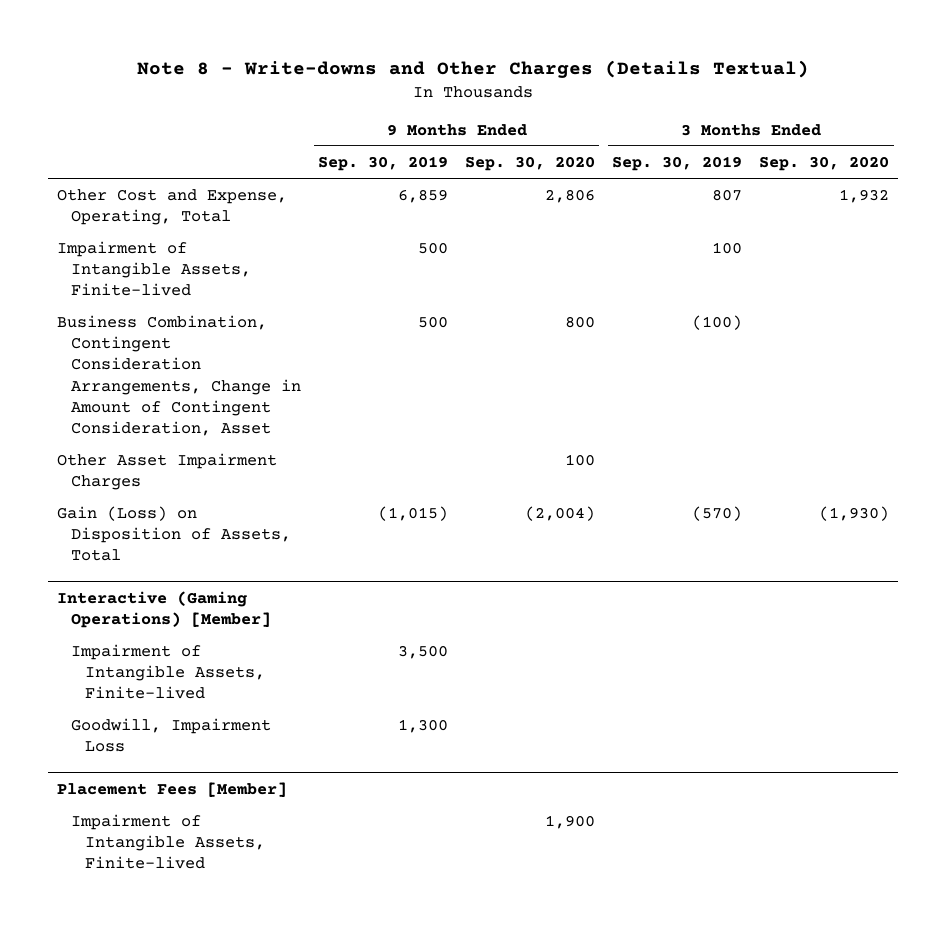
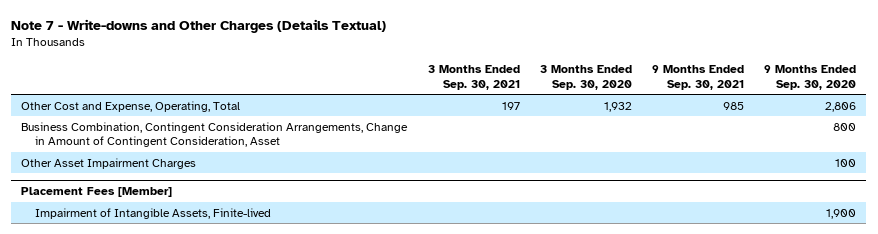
[136,60,809,79] Note 8 - Write-downs and Other Charges (Details Textual) -> [11,19,387,34] Note 7 - Write-downs and Other Charges (Details Textual)
[318,155,449,171] Sep. 30, 2019 -> none
[612,155,743,171] Sep. 30, 2019 -> none
none -> [427,65,520,90] 3 Months Ended Sep. 30, 2021
none -> [651,65,744,90] 9 Months Ended Sep. 30, 2021
[56,240,252,297] Impairment of Intangible Assets, Finite-lived -> none
[56,505,292,562] Gain (Loss) on Disposition of Assets, Total -> none
[56,590,272,628] Interactive (Gaming Operations) [Member] -> none
[71,643,266,700] Impairment of Intangible Assets, Finite-lived -> none
[71,717,272,753] Goodwill, Impairment Loss -> none

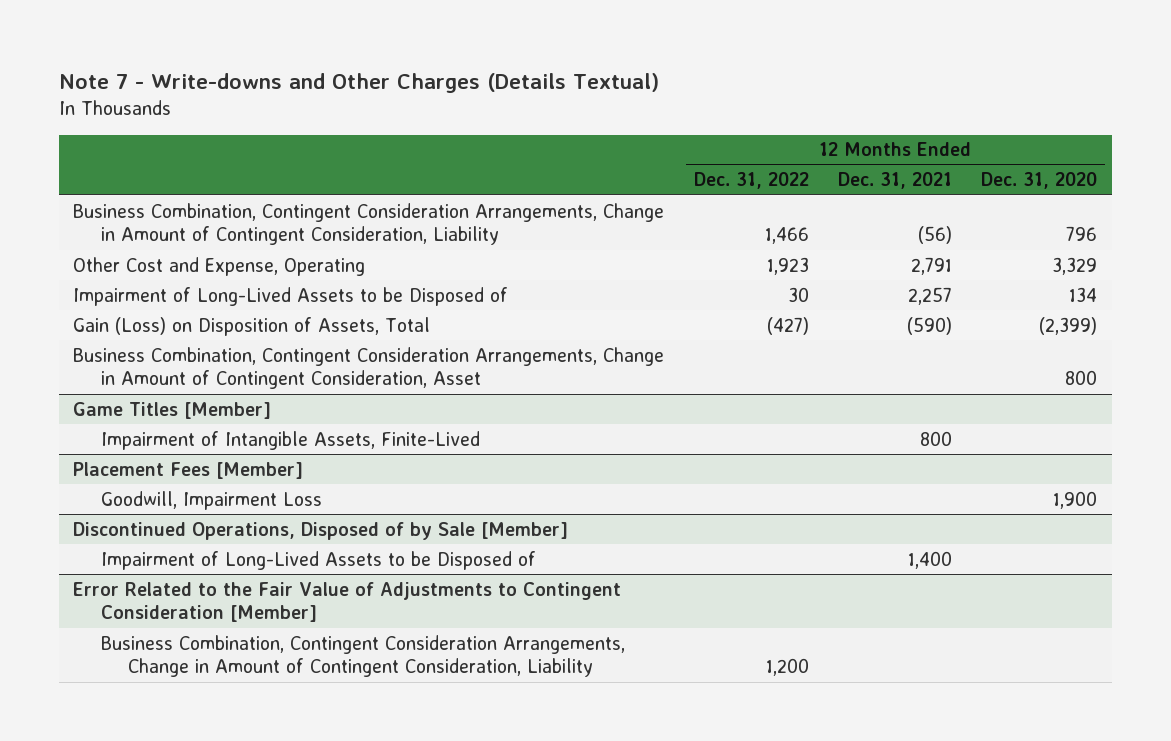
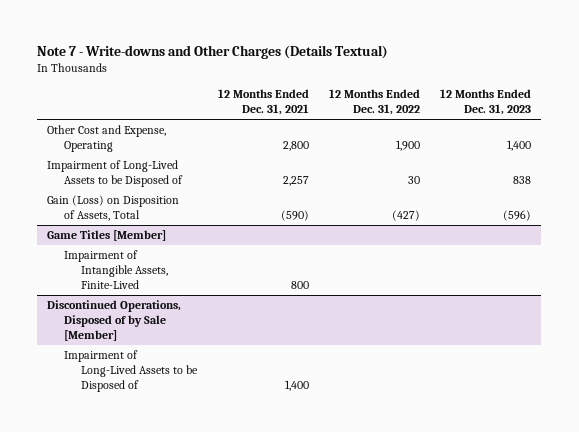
[981,172,1098,190] Dec. 31, 2020 -> none
none -> [440,89,532,116] 12 Months Ended Dec. 31, 2023
[73,202,665,246] Business Combination, Contingent Consideration Arrangements, Change in Amount of Contingent Consideration, Liability -> none
[766,256,809,275] 1,923 -> [395,140,420,152] 1,900
[910,256,952,275] 2,791 -> [282,141,309,152] 2,800
[73,346,665,390] Business Combination, Contingent Consideration Arrangements, Change in Amount of Contingent Consideration, Asset -> none
[73,461,304,479] Placement Fees [Member] -> none
[100,490,322,510] Goodwill, Impairment Loss -> none
[73,581,622,623] Error Related to the Fair Value of Adjustments to Contingent Consideration [Member] -> none
[100,634,625,678] Business Combination, Contingent Consideration Arrangements, Change in Amount of Contingent Consideration, Liability -> none

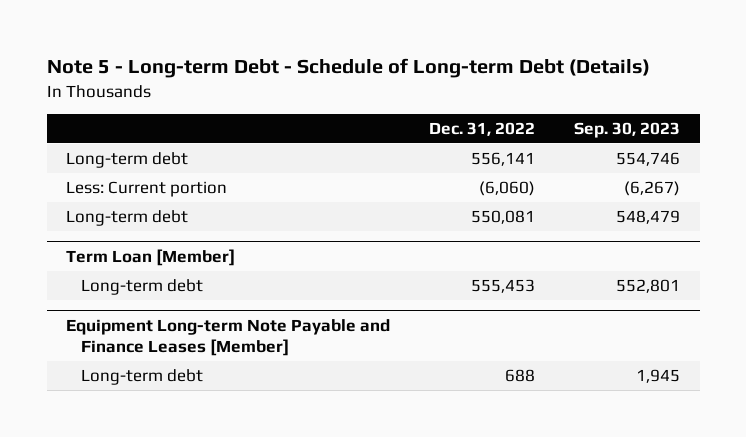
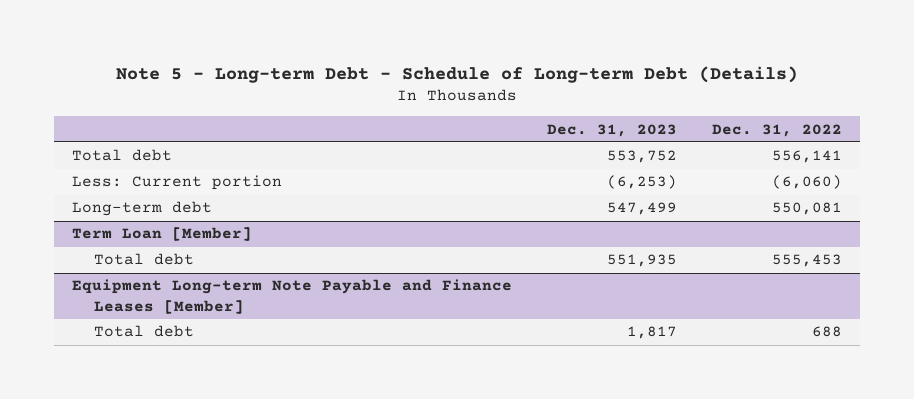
[574,121,681,138] Sep. 30, 2023 -> none
none -> [546,123,677,137] Dec. 31, 2023
[66,152,189,169] Long-term debt -> [71,149,172,162] Total debt
[81,279,204,296] Long-term debt -> [94,253,195,266] Total debt
[81,369,204,386] Long-term debt -> [94,325,195,338] Total debt

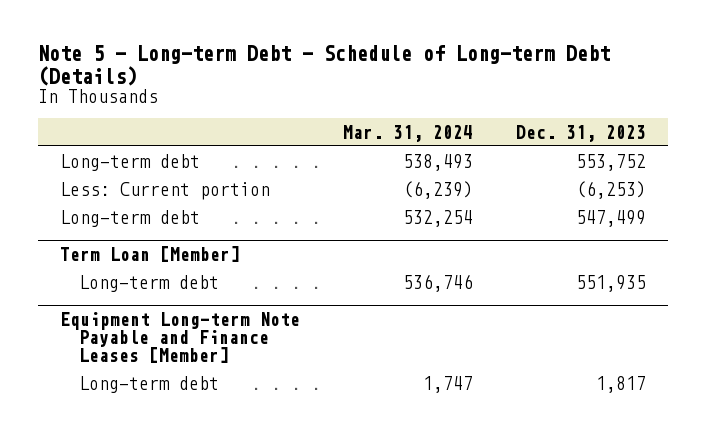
[712,123,843,137] Dec. 31, 2022 -> none
none -> [342,124,473,142] Mar. 31, 2024
[71,149,172,162] Total debt -> [59,153,200,171] Long-term debt
[94,253,195,266] Total debt -> [78,274,219,292] Long-term debt
[94,325,195,338] Total debt -> [78,375,219,393] Long-term debt

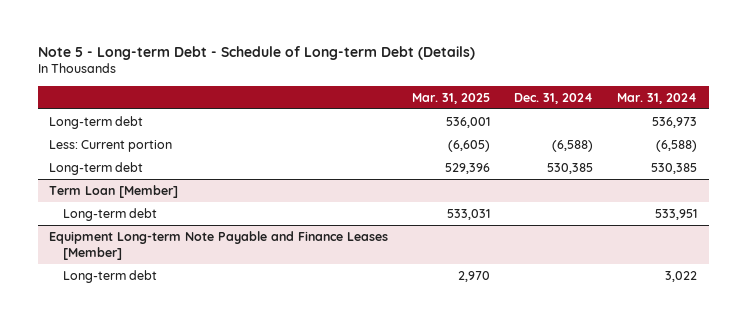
[515,124,646,142] Dec. 31, 2023 -> none
none -> [412,92,491,104] Mar. 31, 2025
none -> [513,92,593,104] Dec. 31, 2024
[402,153,473,171] 538,493 -> [651,116,697,128] 536,973
[402,180,473,199] (6,239) -> [655,139,697,152] (6,588)
[402,209,473,227] 532,254 -> [650,162,697,174] 530,385
[402,273,473,292] 536,746 -> [654,208,697,220] 533,951
[422,375,473,393] 1,747 -> [664,270,697,282] 3,022

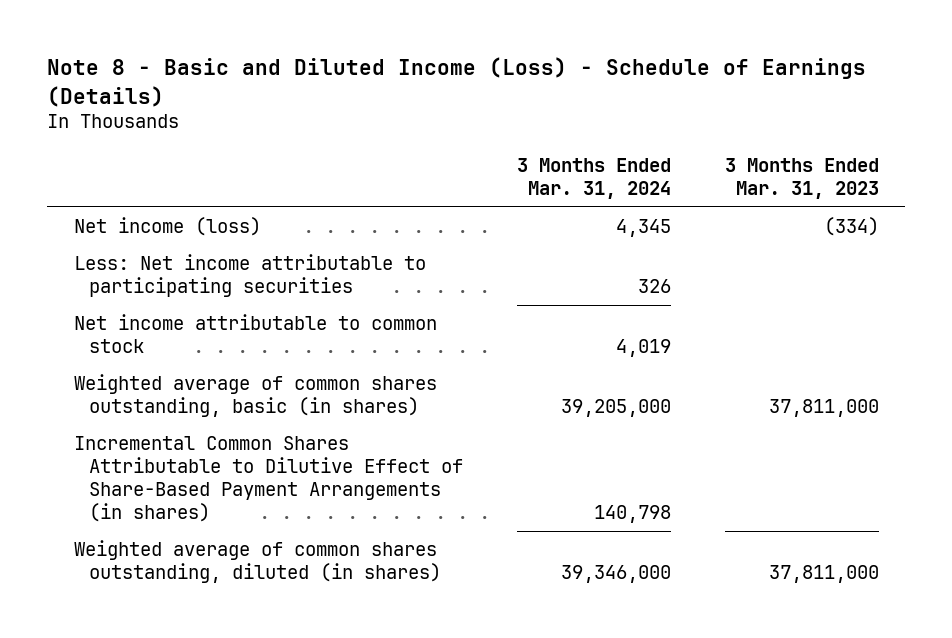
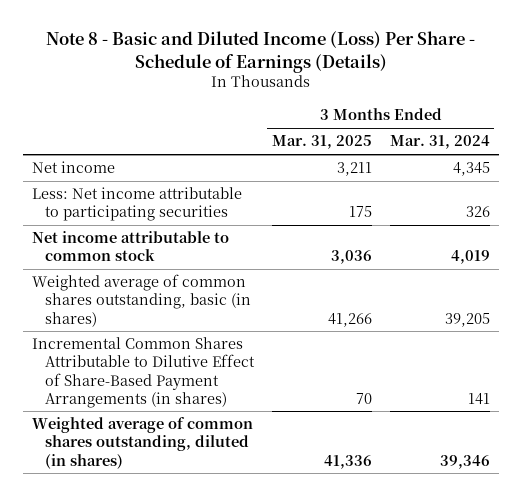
[47,57,867,107] Note 8 - Basic and Diluted Income (Loss) - Schedule of Earnings (Details) -> [45,31,475,73] Note 8 - Basic and Diluted Income (Loss) Per Share - Schedule of Earnings (Details)
[724,157,879,199] 3 Months Ended Mar. 31, 2023 -> none
none -> [271,135,372,150] Mar. 31, 2025
[73,217,261,237] Net income (loss) -> [31,161,115,174] Net income
[560,399,671,418] 39,205,000 -> [444,312,490,327] 39,205
[593,504,671,523] 140,798 -> [467,392,490,405] 141
[560,565,671,584] 39,346,000 -> [439,454,490,469] 39,346

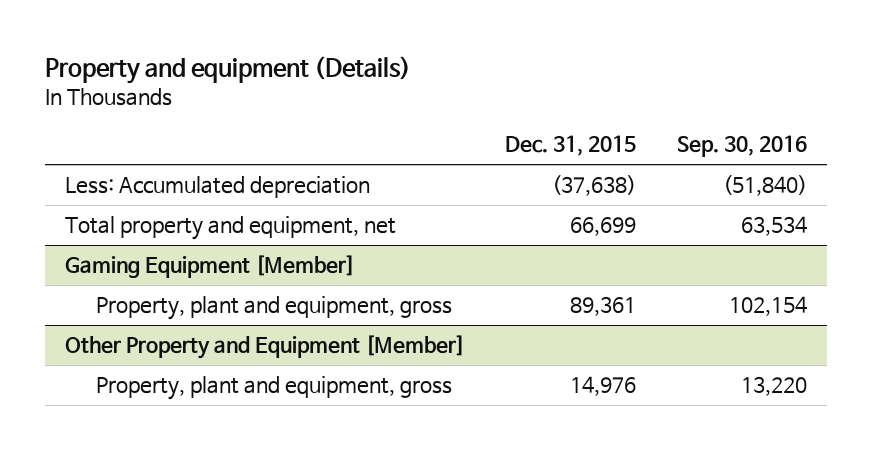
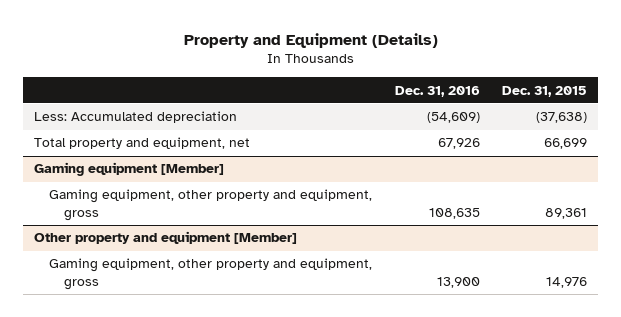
[44,56,411,85] Property and equipment (Details) -> [183,32,438,48] Property and Equipment (Details)
[676,135,807,158] Sep. 30, 2016 -> none
none -> [394,85,480,97] Dec. 31, 2016
[65,255,356,279] Gaming Equipment [Member] -> [34,162,225,177] Gaming equipment [Member]
[96,296,453,321] Property, plant and equipment, gross -> [49,189,373,221] Gaming equipment, other property and equipment, gross
[65,335,466,360] Other Property and Equipment [Member] -> [34,231,298,245] Other property and equipment [Member]
[96,376,453,401] Property, plant and equipment, gross -> [49,258,373,290] Gaming equipment, other property and equipment, gross

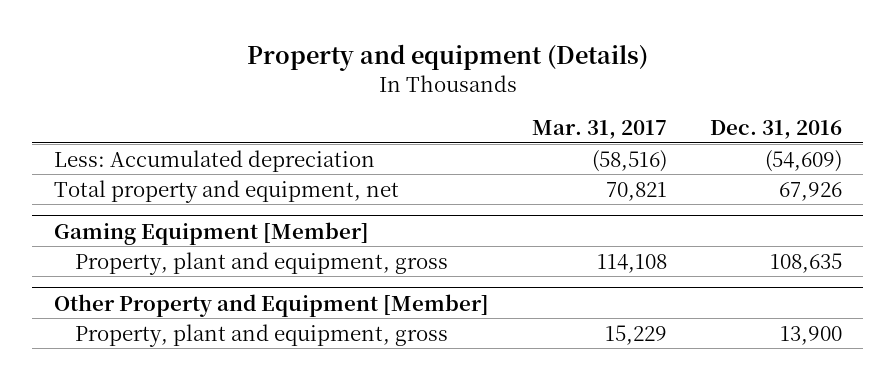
[183,32,438,48] Property and Equipment (Details) -> [246,44,648,72] Property and equipment (Details)
[501,85,587,97] Dec. 31, 2015 -> none
none -> [531,119,667,139] Mar. 31, 2017
[34,162,225,177] Gaming equipment [Member] -> [53,221,369,245] Gaming Equipment [Member]
[49,189,373,221] Gaming equipment, other property and equipment, gross -> [74,251,448,275] Property, plant and equipment, gross
[34,231,298,245] Other property and equipment [Member] -> [53,293,489,317] Other Property and Equipment [Member]
[49,258,373,290] Gaming equipment, other property and equipment, gross -> [74,323,448,347] Property, plant and equipment, gross

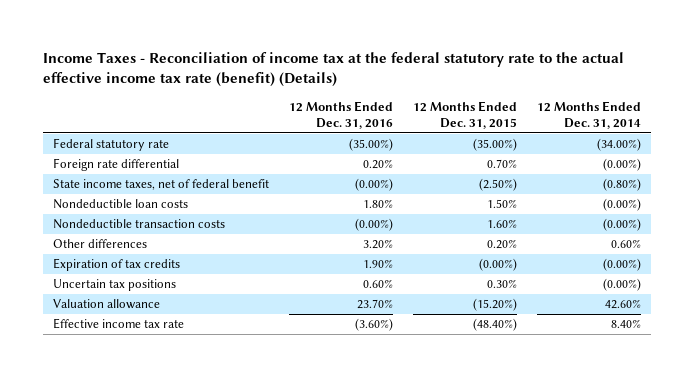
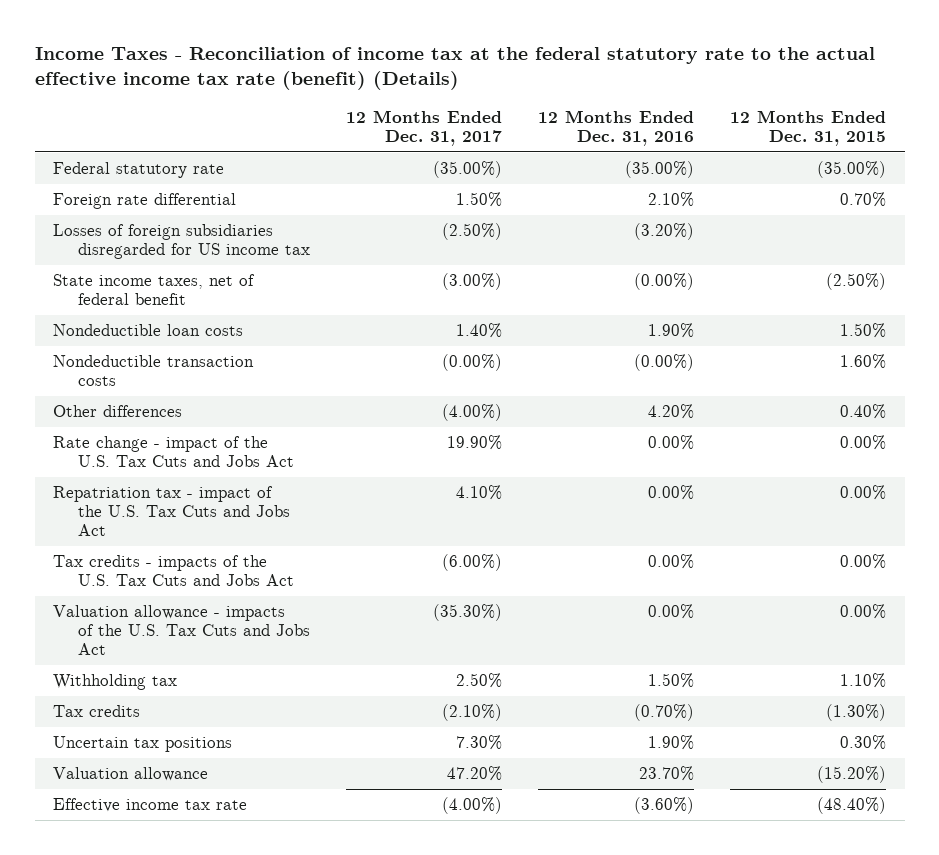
[536,100,641,129] 12 Months Ended Dec. 31, 2014 -> none
none -> [345,109,502,146] 12 Months Ended Dec. 31, 2017
[362,159,393,170] 0.20% -> [648,191,695,207] 2.10%
none -> [52,223,310,260] Losses of foreign subsidiaries disregarded for US income tax
[362,199,393,209] 1.80% -> [648,322,695,338] 1.90%
[362,239,393,250] 3.20% -> [648,403,695,419] 4.20%
[486,239,517,250] 0.20% -> [840,403,887,419] 0.40%
none -> [52,435,294,468] Rate change - impact of the U.S. Tax Cuts and Jobs Act
none -> [52,485,290,537] Repatriation tax - impact of the U.S. Tax Cuts and Jobs Act
none -> [52,554,294,587] Tax credits - impacts of the U.S. Tax Cuts and Jobs Act
none -> [52,604,310,656] Valuation allowance - impacts of the U.S. Tax Cuts and Jobs Act
none -> [52,673,177,690] Withholding tax
[52,258,180,272] Expiration of tax credits -> [52,704,140,717] Tax credits
[362,259,393,269] 1.90% -> [634,703,695,721] (0.70%)
[478,258,517,272] (0.00%) -> [826,703,887,721] (1.30%)
[362,279,393,289] 0.60% -> [648,734,695,750] 1.90%

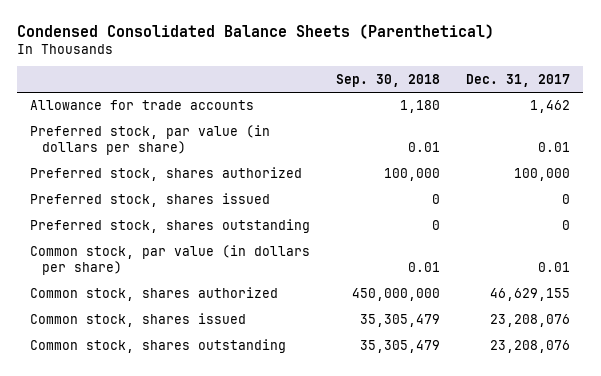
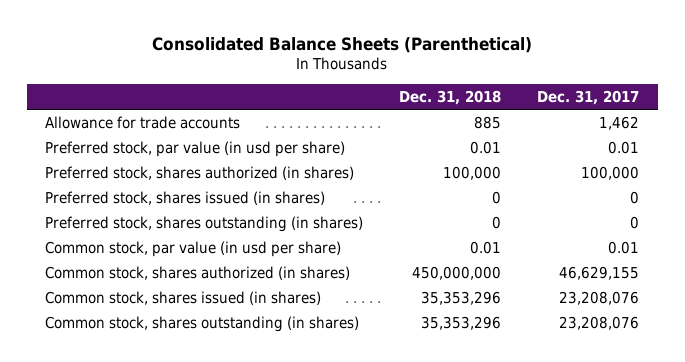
[17,23,495,39] Condensed Consolidated Balance Sheets (Parenthetical) -> [152,36,533,53] Consolidated Balance Sheets (Parenthetical)
[336,73,441,87] Sep. 30, 2018 -> none
none -> [399,89,502,105] Dec. 31, 2018
[30,125,271,156] Preferred stock, par value (in dollars per share) -> [45,141,346,158] Preferred stock, par value (in usd per share)
[30,167,303,182] Preferred stock, shares authorized -> [45,166,355,181] Preferred stock, shares authorized (in shares)
[30,193,271,208] Preferred stock, shares issued -> [45,191,326,206] Preferred stock, shares issued (in shares)
[30,219,311,234] Preferred stock, shares outstanding -> [45,216,364,233] Preferred stock, shares outstanding (in shares)
[30,245,311,276] Common stock, par value (in dollars per share) -> [45,241,342,258] Common stock, par value (in usd per share)
[30,287,279,302] Common stock, shares authorized -> [45,266,351,281] Common stock, shares authorized (in shares)
[30,313,247,328] Common stock, shares issued -> [45,291,322,306] Common stock, shares issued (in shares)
[30,339,287,354] Common stock, shares outstanding -> [45,316,360,333] Common stock, shares outstanding (in shares)

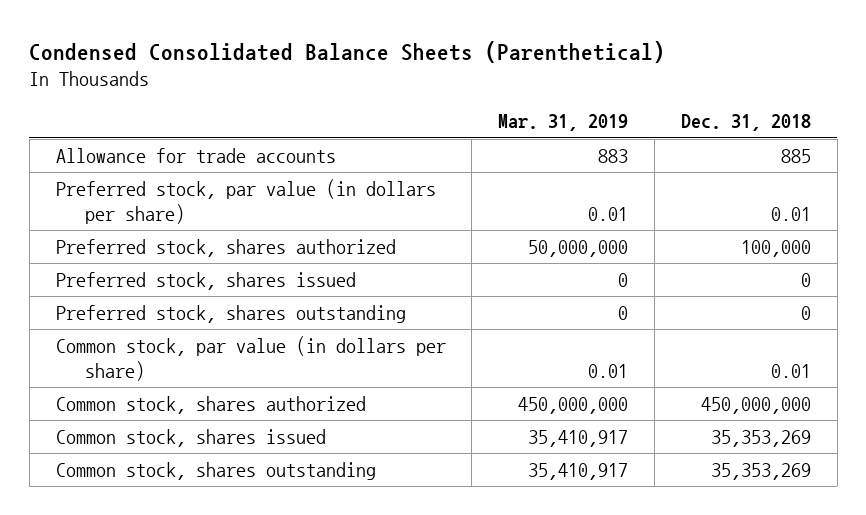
[152,36,533,53] Consolidated Balance Sheets (Parenthetical) -> [29,41,666,64] Condensed Consolidated Balance Sheets (Parenthetical)
[537,89,640,105] Dec. 31, 2017 -> none
none -> [498,114,629,132] Mar. 31, 2019
[45,141,346,158] Preferred stock, par value (in usd per share) -> [55,178,436,224] Preferred stock, par value (in dollars per share)
[45,166,355,181] Preferred stock, shares authorized (in shares) -> [55,238,396,257] Preferred stock, shares authorized
[45,191,326,206] Preferred stock, shares issued (in shares) -> [55,271,356,290] Preferred stock, shares issued
[45,216,364,233] Preferred stock, shares outstanding (in shares) -> [55,304,406,323] Preferred stock, shares outstanding
[45,241,342,258] Common stock, par value (in usd per share) -> [55,335,446,381] Common stock, par value (in dollars per share)
[45,266,351,281] Common stock, shares authorized (in shares) -> [55,395,366,414] Common stock, shares authorized
[45,291,322,306] Common stock, shares issued (in shares) -> [55,428,326,447] Common stock, shares issued
[421,291,502,306] 35,353,296 -> [710,429,811,447] 35,353,269
[45,316,360,333] Common stock, shares outstanding (in shares) -> [55,461,376,480] Common stock, shares outstanding
[421,316,502,331] 35,353,296 -> [710,462,811,480] 35,353,269

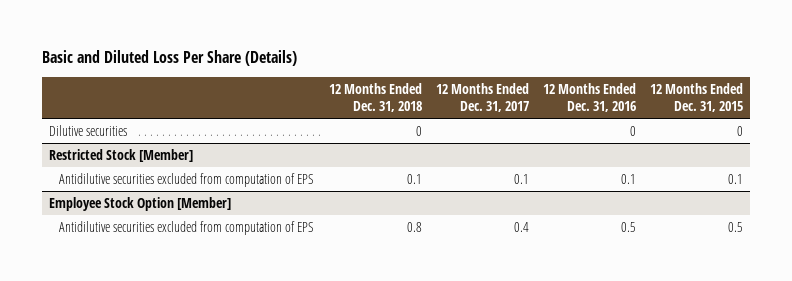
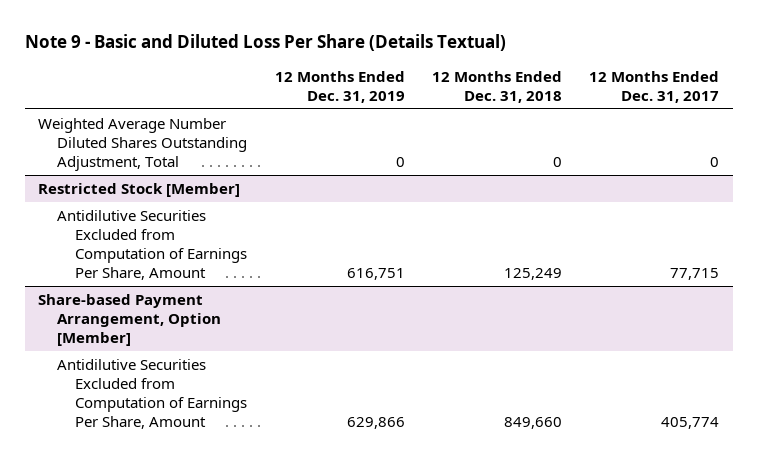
[42,50,298,67] Basic and Diluted Loss Per Share (Details) -> [24,33,506,51] Note 9 - Basic and Diluted Loss Per Share (Details Textual)
[542,82,636,112] 12 Months Ended Dec. 31, 2016 -> none
[649,82,743,112] 12 Months Ended Dec. 31, 2015 -> none
none -> [274,70,405,103] 12 Months Ended Dec. 31, 2019
[49,124,128,136] Dilutive securities -> none
none -> [38,117,247,171] Weighted Average Number Diluted Shares Outstanding Adjustment, Total
[59,172,315,187] Antidilutive securities excluded from computation of EPS -> [56,209,248,280] Antidilutive Securities Excluded from Computation of Earnings Per Share, Amount
[406,173,422,184] 0.1 -> [503,267,562,280] 125,249
[513,173,529,184] 0.1 -> [670,267,720,280] 77,715
[49,196,232,211] Employee Stock Option [Member] -> [38,293,221,346] Share-based Payment Arrangement, Option [Member]
[59,220,315,235] Antidilutive securities excluded from computation of EPS -> [56,358,248,429] Antidilutive Securities Excluded from Computation of Earnings Per Share, Amount
[406,221,422,232] 0.8 -> [503,416,562,429] 849,660
[513,221,529,232] 0.4 -> [661,416,720,429] 405,774

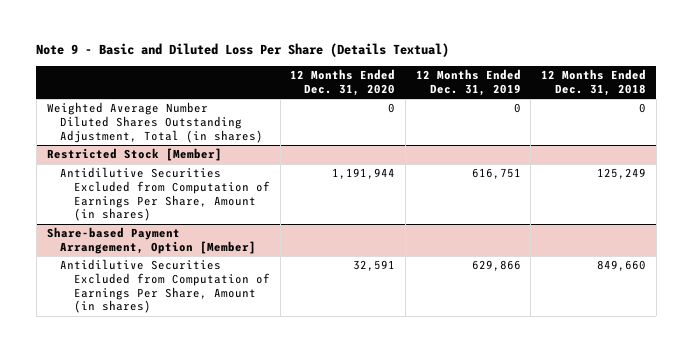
[589,70,720,103] 12 Months Ended Dec. 31, 2017 -> none
none -> [290,69,396,96] 12 Months Ended Dec. 31, 2020
[38,117,247,171] Weighted Average Number Diluted Shares Outstanding Adjustment, Total -> [46,102,264,143] Weighted Average Number Diluted Shares Outstanding Adjustment, Total (in shares)
[56,209,248,280] Antidilutive Securities Excluded from Computation of Earnings Per Share, Amount -> [60,167,270,222] Antidilutive Securities Excluded from Computation of Earnings Per Share, Amount (in shares)
[56,358,248,429] Antidilutive Securities Excluded from Computation of Earnings Per Share, Amount -> [60,259,270,314] Antidilutive Securities Excluded from Computation of Earnings Per Share, Amount (in shares)

